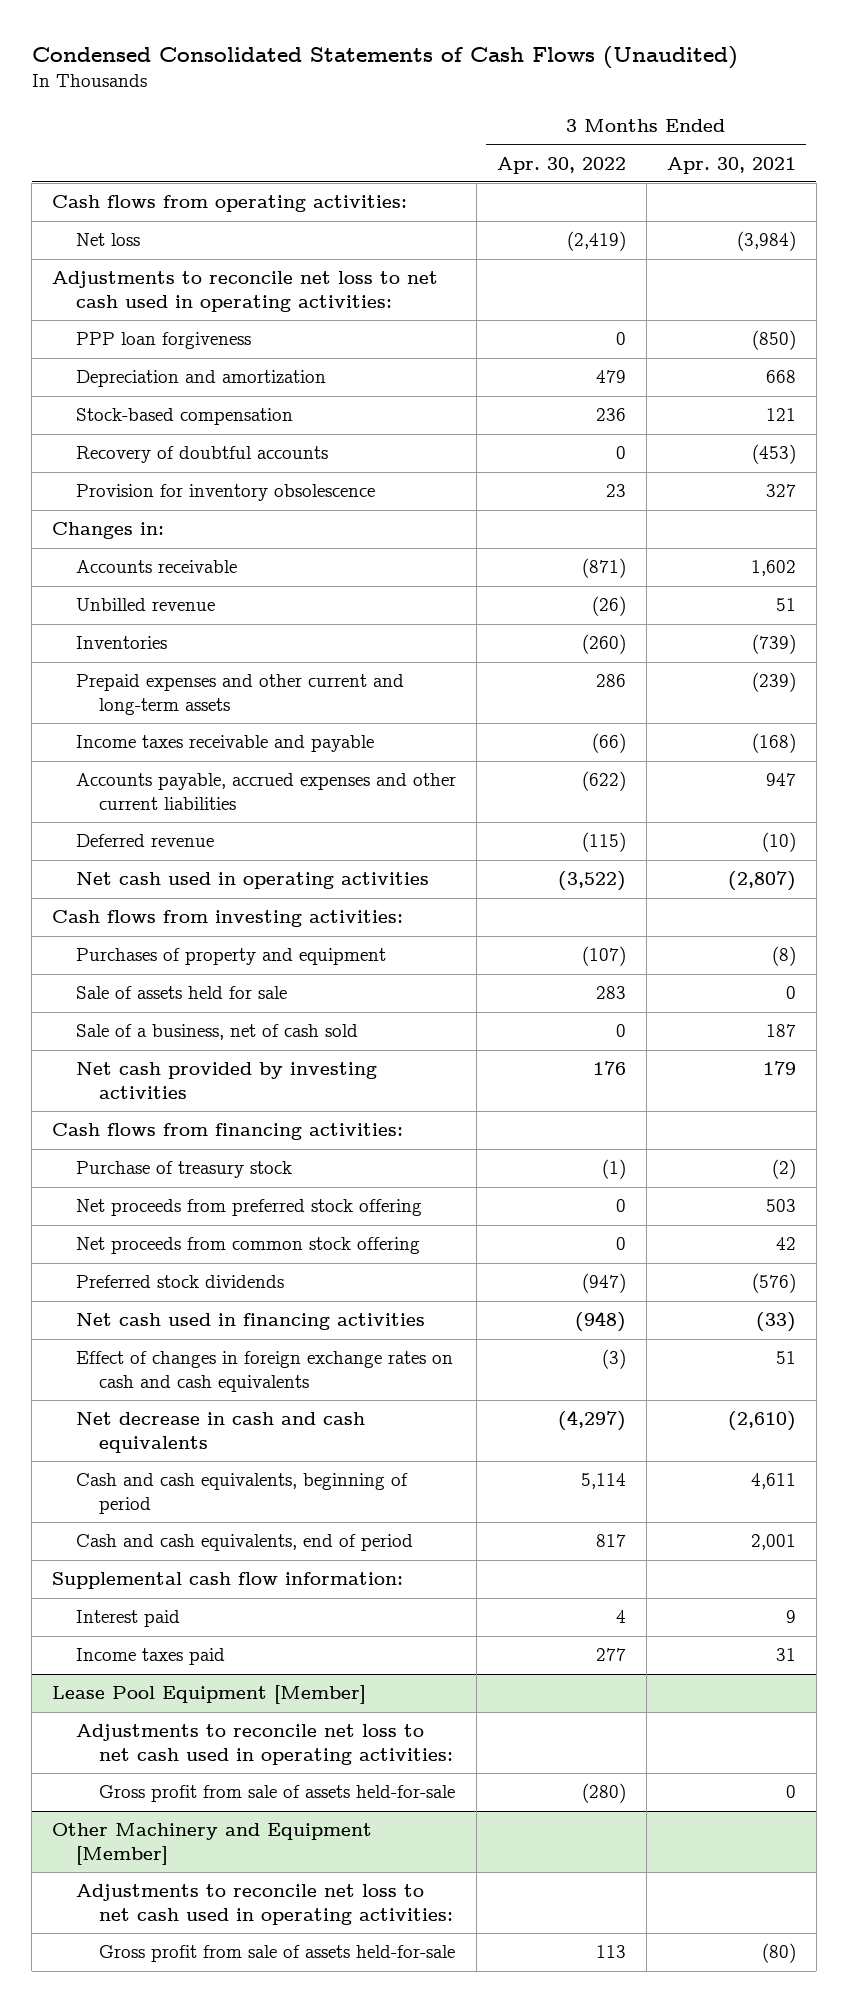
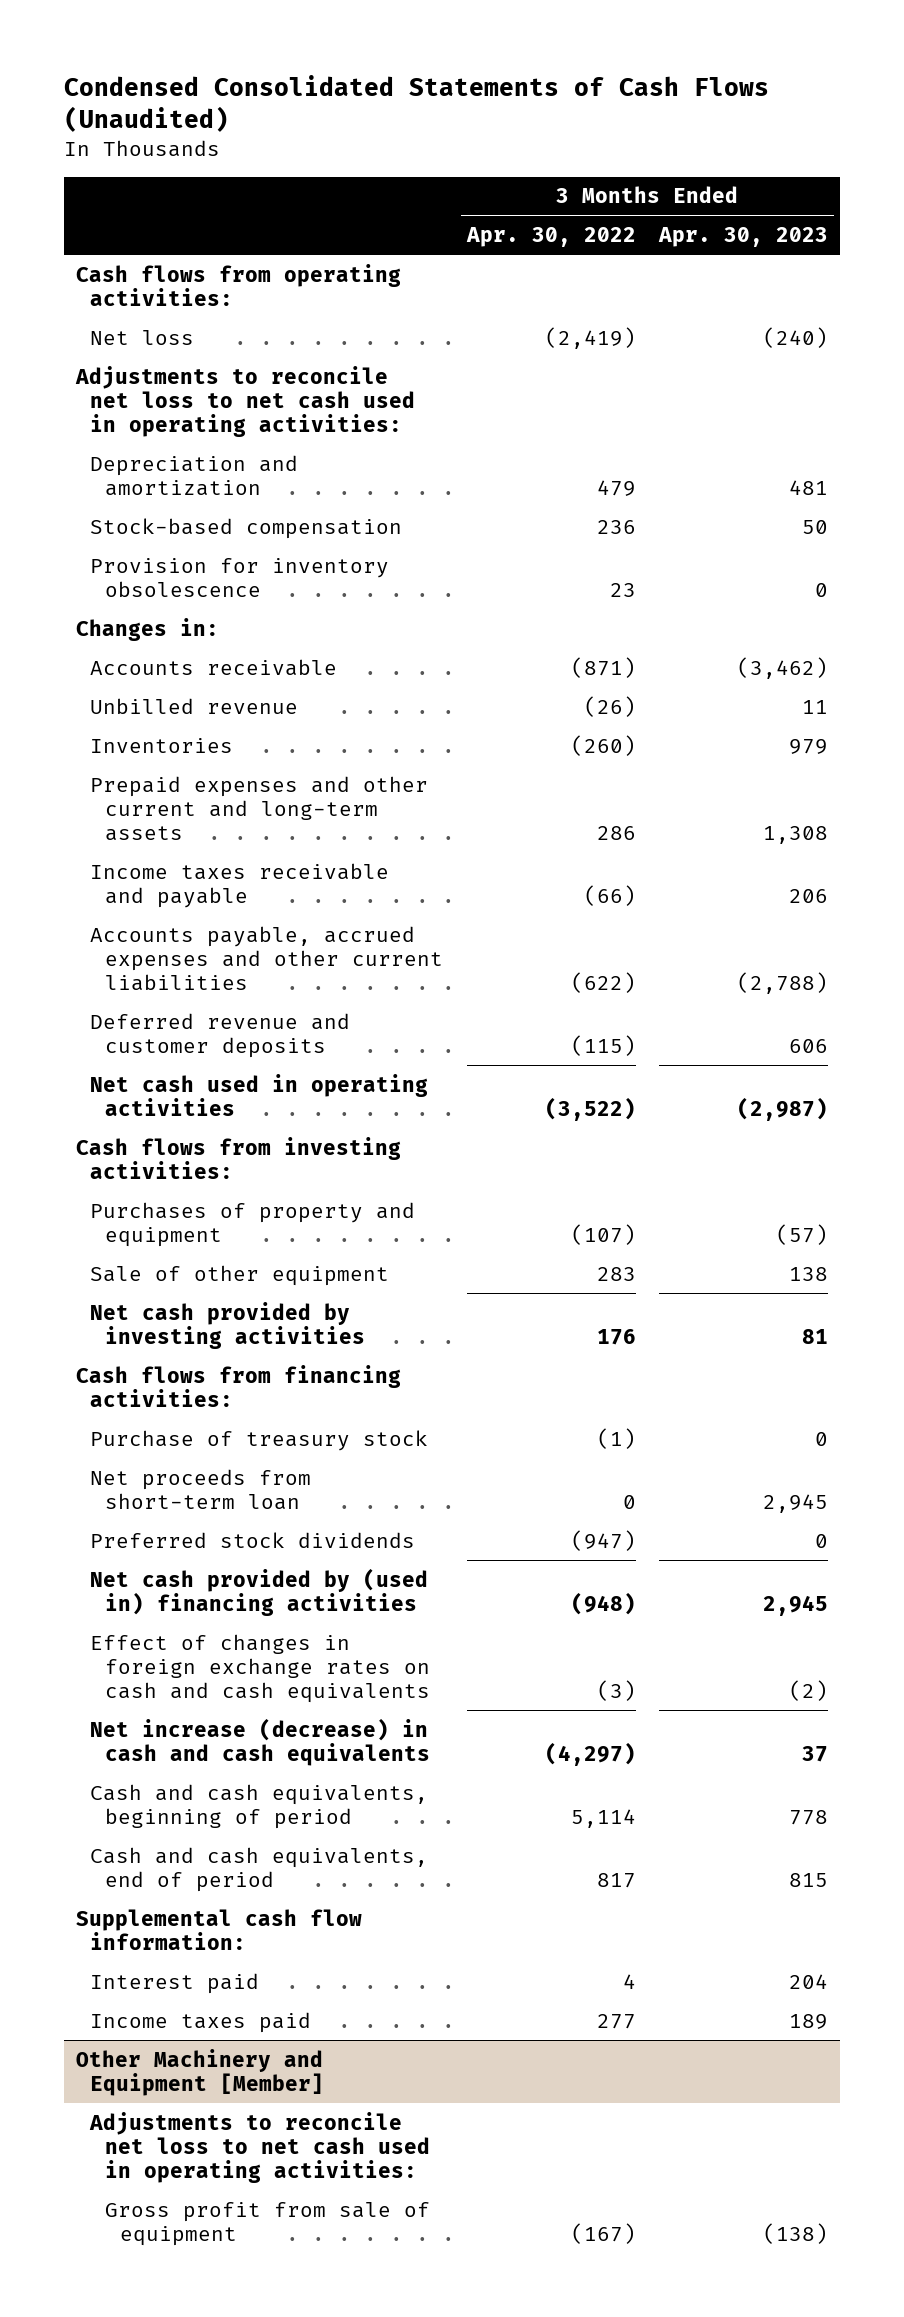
[666,156,796,174] Apr. 30, 2021 -> none
none -> [658,227,829,248] Apr. 30, 2023
[75,332,251,350] PPP loan forgiveness -> none
[75,446,328,464] Recovery of doubtful accounts -> none
[75,834,214,848] Deferred revenue -> [90,1012,351,1058] Deferred revenue and customer deposits
[75,1024,358,1041] Sale of a business, net of cash sold -> none
[75,986,287,1000] Sale of assets held for sale -> [90,1264,390,1286] Sale of other equipment
[75,1199,422,1217] Net proceeds from preferred stock offering -> none
[75,1237,420,1255] Net proceeds from common stock offering -> none
none -> [90,1468,312,1510] Net proceeds from short-term loan
[75,1313,425,1331] Net cash used in financing activities -> [90,1567,429,1616] Net cash provided by (used in) financing activities
[75,1412,365,1453] Net decrease in cash and cash equivalents -> [90,1717,431,1766] Net increase (decrease) in cash and cash equivalents
[52,1685,367,1705] Lease Pool Equipment [Member] -> none
[75,1724,453,1765] Adjustments to reconcile net loss to net cash used in operating activities: -> none
[98,1785,455,1803] Gross profit from sale of assets held-for-sale -> none
[98,1945,455,1963] Gross profit from sale of assets held-for-sale -> [105,2201,431,2246] Gross profit from sale of equipment
[595,1945,626,1959] 113 -> [570,2222,636,2244] (167)

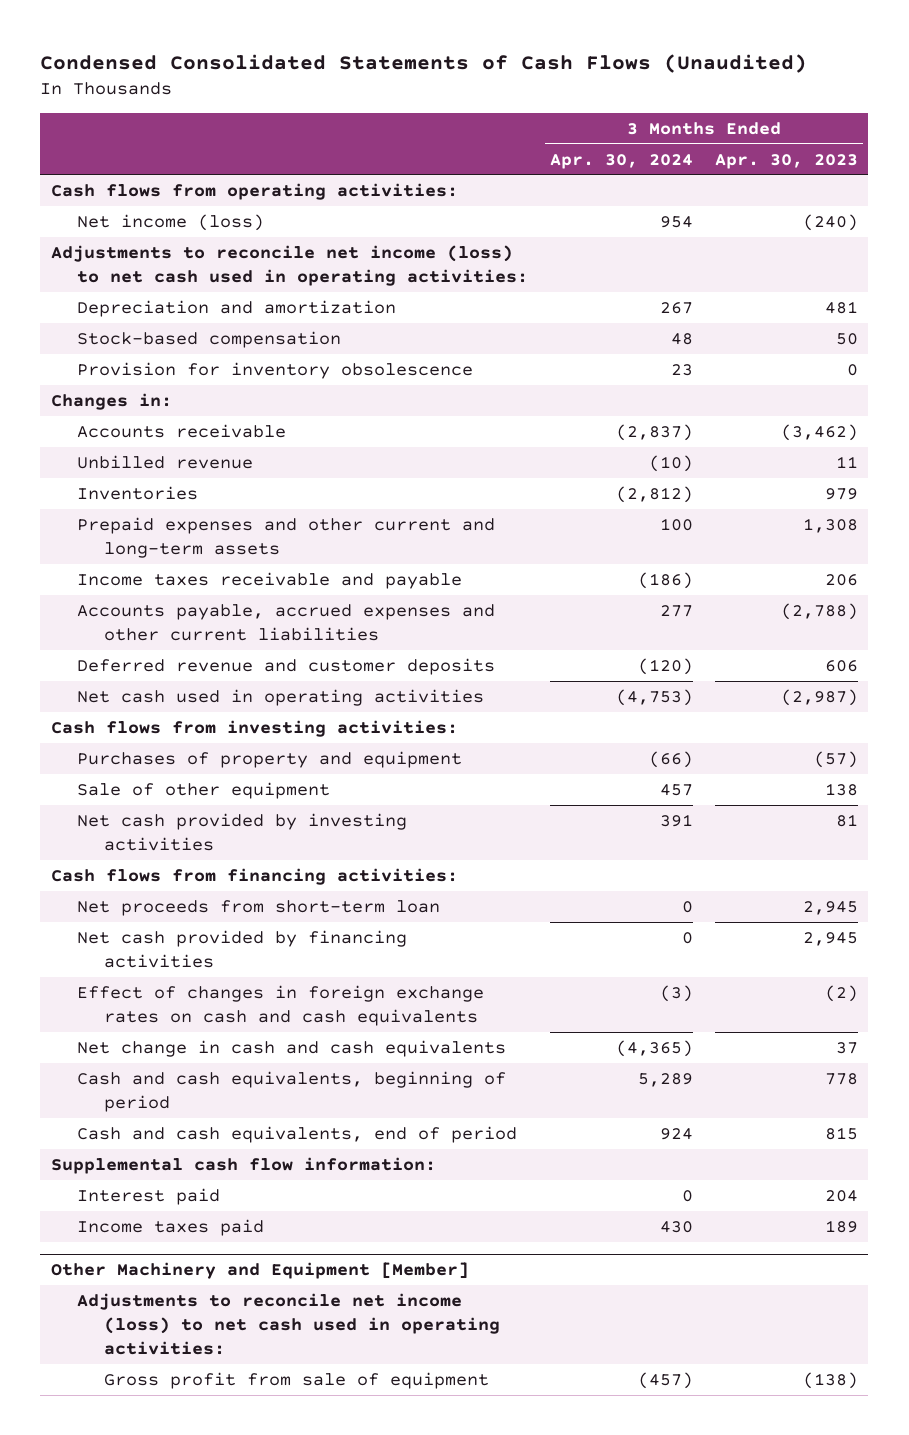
[465,227,636,248] Apr. 30, 2022 -> none
none -> [549,153,693,169] Apr. 30, 2024
[90,329,195,345] Net loss -> [77,213,265,231] Net income (loss)
[74,365,416,437] Adjustments to reconcile net loss to net cash used in operating activities: -> [51,244,529,286] Adjustments to reconcile net income (loss) to net cash used in operating activities:
[90,1429,429,1451] Purchase of treasury stock -> none
[90,1531,416,1548] Preferred stock dividends -> none
[90,1567,429,1616] Net cash provided by (used in) financing activities -> [77,929,408,968] Net cash provided by financing activities
[90,1717,431,1766] Net increase (decrease) in cash and cash equivalents -> [77,1039,507,1057] Net change in cash and cash equivalents
[89,2111,431,2183] Adjustments to reconcile net loss to net cash used in operating activities: -> [77,1292,500,1355] Adjustments to reconcile net income (loss) to net cash used in operating activities:

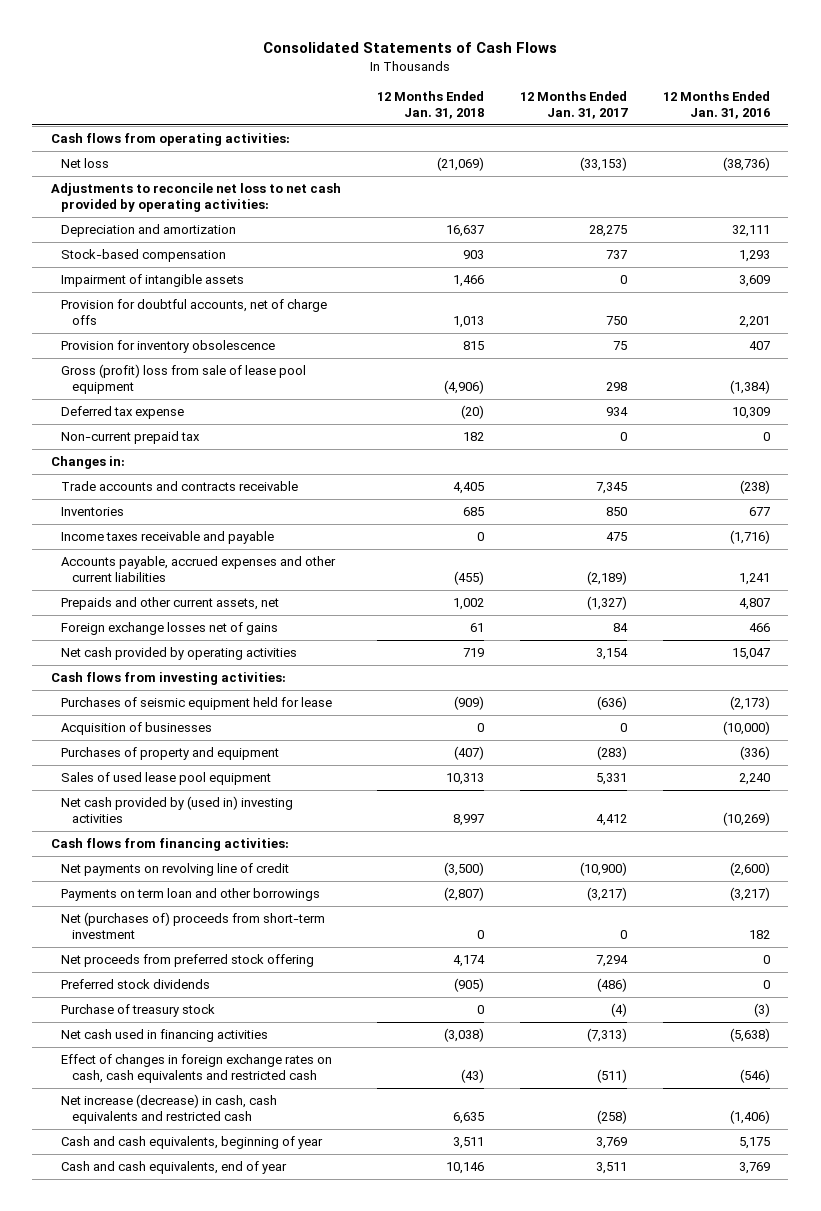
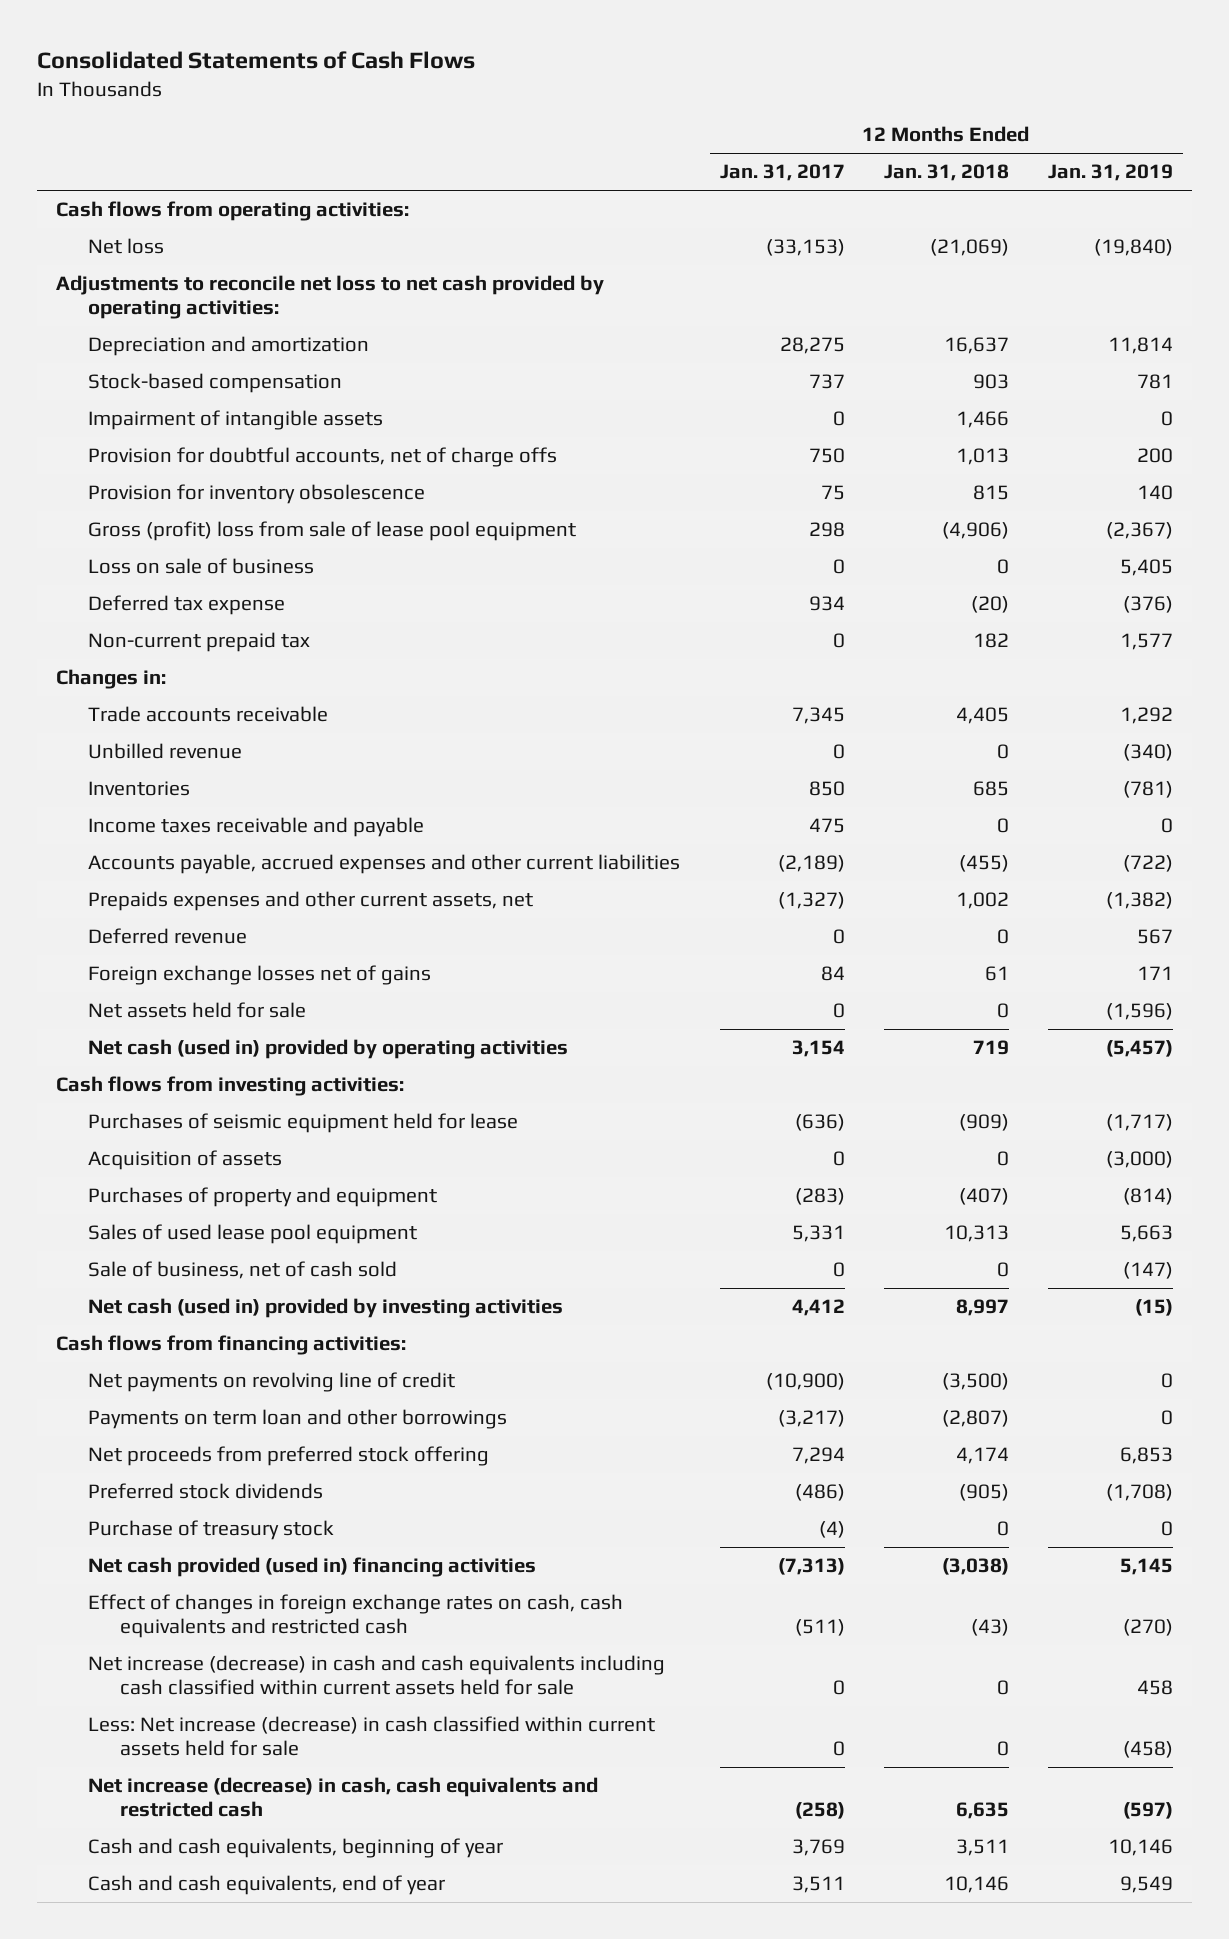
[663,91,771,120] 12 Months Ended Jan. 31, 2016 -> none
none -> [1047,164,1173,182] Jan. 31, 2019
none -> [88,558,315,575] Loss on sale of business
[61,481,299,492] Trade accounts and contracts receivable -> [88,706,329,723] Trade accounts receivable
none -> [88,743,243,760] Unbilled revenue
[61,597,280,611] Prepaids and other current assets, net -> [88,891,534,912] Prepaids expenses and other current assets, net
none -> [88,928,248,945] Deferred revenue
none -> [88,1002,307,1019] Net assets held for sale
[61,647,298,661] Net cash provided by operating activities -> [88,1039,569,1060] Net cash (used in) provided by operating activities
[61,722,213,736] Acquisition of businesses -> [88,1150,283,1171] Acquisition of assets
none -> [88,1261,398,1280] Sale of business, net of cash sold
[61,796,294,823] Net cash provided by (used in) investing activities -> [88,1298,564,1319] Net cash (used in) provided by investing activities
[61,912,326,939] Net (purchases of) proceeds from short-term investment -> none
[61,1029,269,1043] Net cash used in financing activities -> [88,1557,537,1578] Net cash provided (used in) financing activities
none -> [88,1655,666,1696] Net increase (decrease) in cash and cash equivalents including cash classified within current assets held for sale
none -> [88,1716,656,1757] Less: Net increase (decrease) in cash classified within current assets held for sale

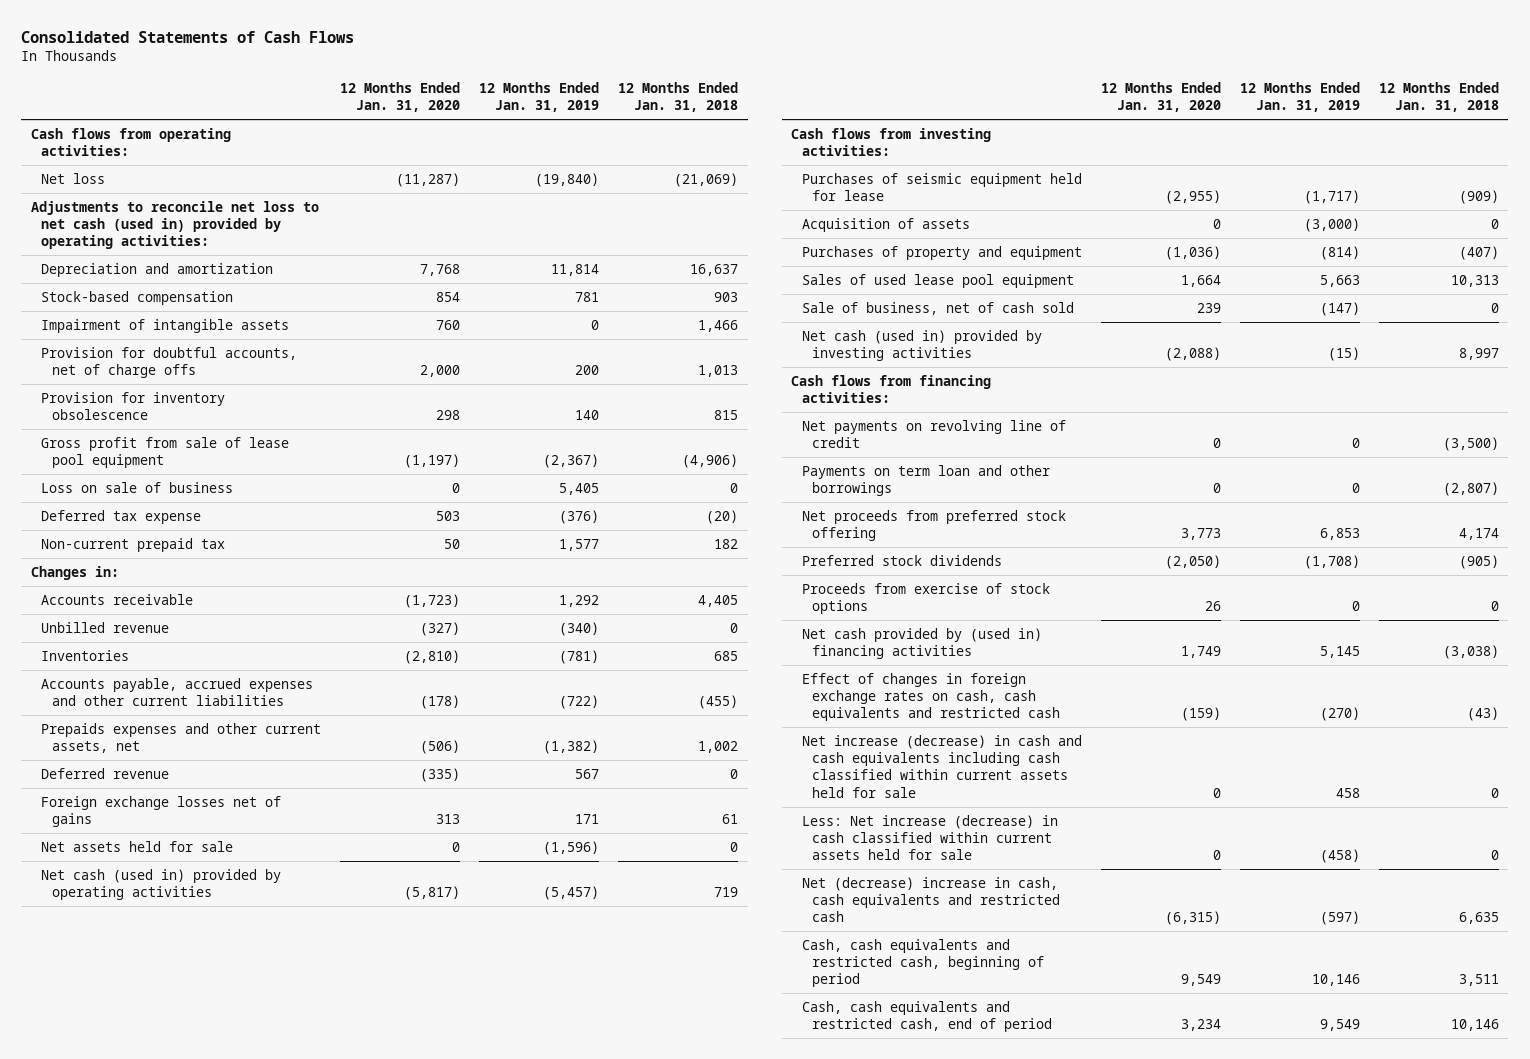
[719,164,845,182] Jan. 31, 2017 -> none
none -> [340,82,461,113] 12 Months Ended Jan. 31, 2020
[56,275,605,320] Adjustments to reconcile net loss to net cash provided by operating activities: -> [30,200,319,250] Adjustments to reconcile net loss to net cash (used in) provided by operating activities:
[88,521,577,542] Gross (profit) loss from sale of lease pool equipment -> [41,436,290,469] Gross profit from sale of lease pool equipment
[88,706,329,723] Trade accounts receivable -> [41,593,194,605] Accounts receivable
[88,817,425,838] Income taxes receivable and payable -> none
[88,1520,335,1541] Purchase of treasury stock -> none
none -> [801,582,1050,615] Proceeds from exercise of stock options
[88,1557,537,1578] Net cash provided (used in) financing activities -> [801,627,1042,660] Net cash provided by (used in) financing activities
[88,1777,599,1818] Net increase (decrease) in cash, cash equivalents and restricted cash -> [801,876,1061,923] Net (decrease) increase in cash, cash equivalents and restricted cash
[88,1838,504,1859] Cash and cash equivalents, beginning of year -> [801,938,1045,988] Cash, cash equivalents and restricted cash, beginning of period
[88,1875,446,1896] Cash and cash equivalents, end of year -> [801,1000,1053,1033] Cash, cash equivalents and restricted cash, end of period

